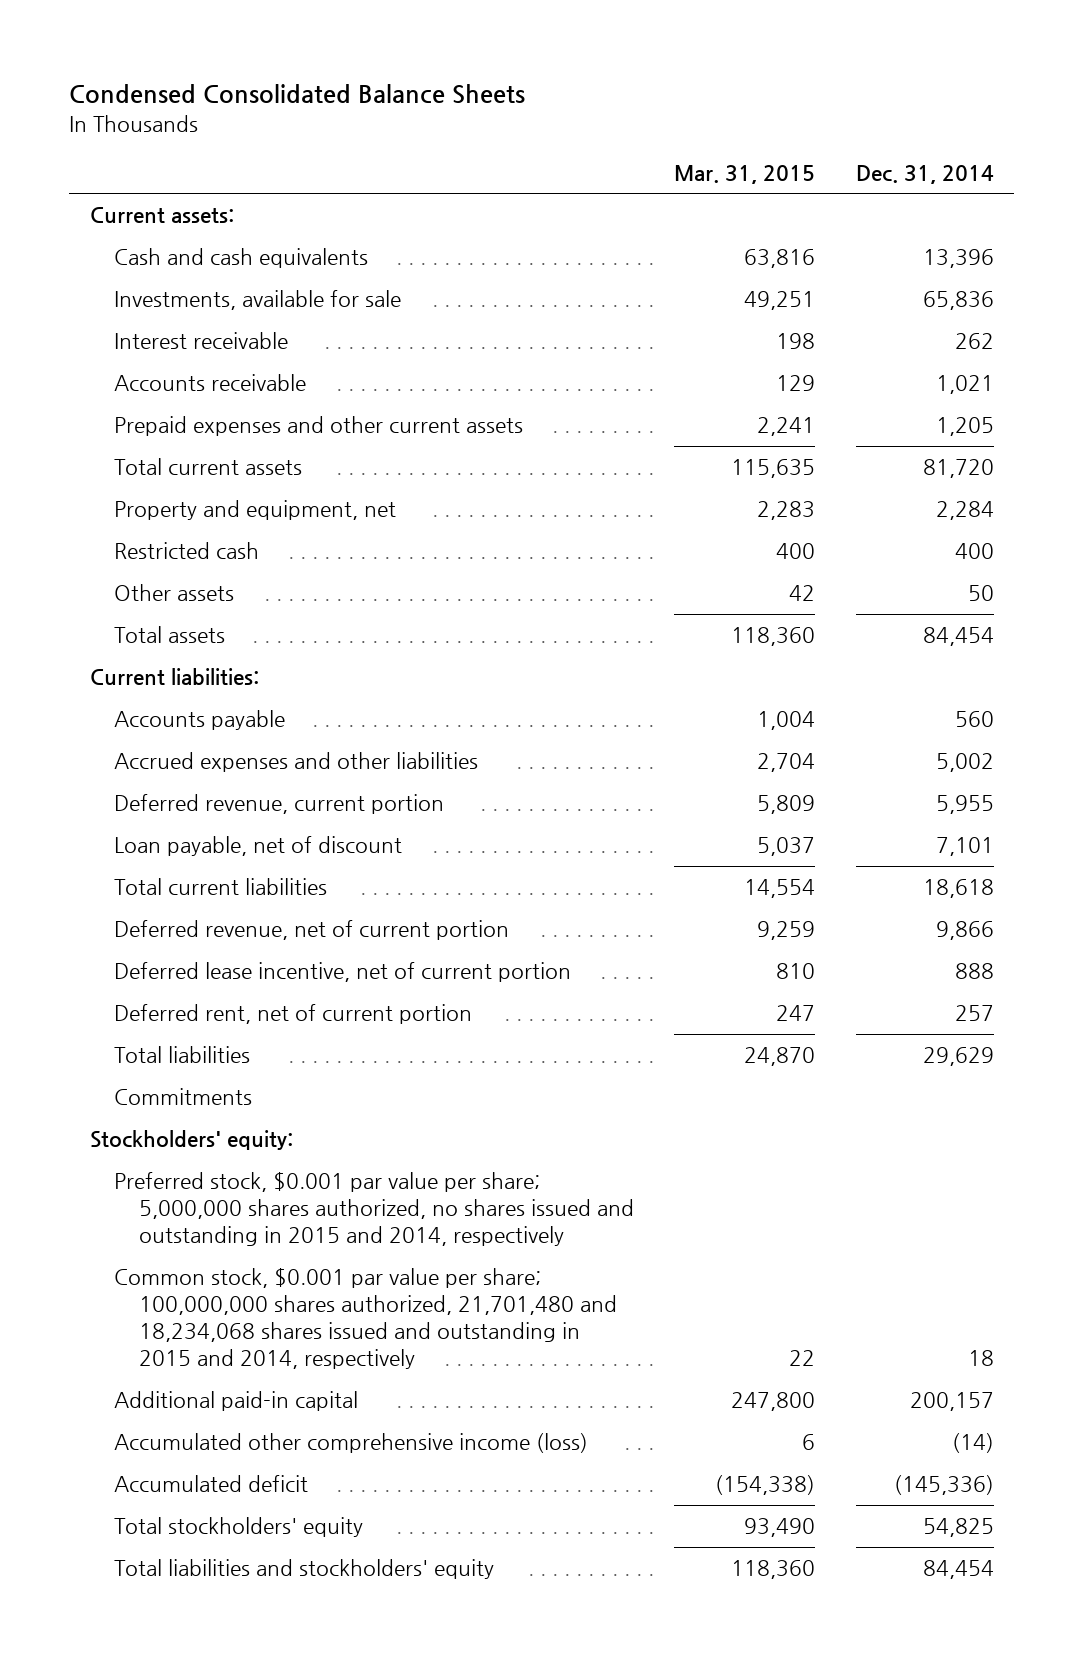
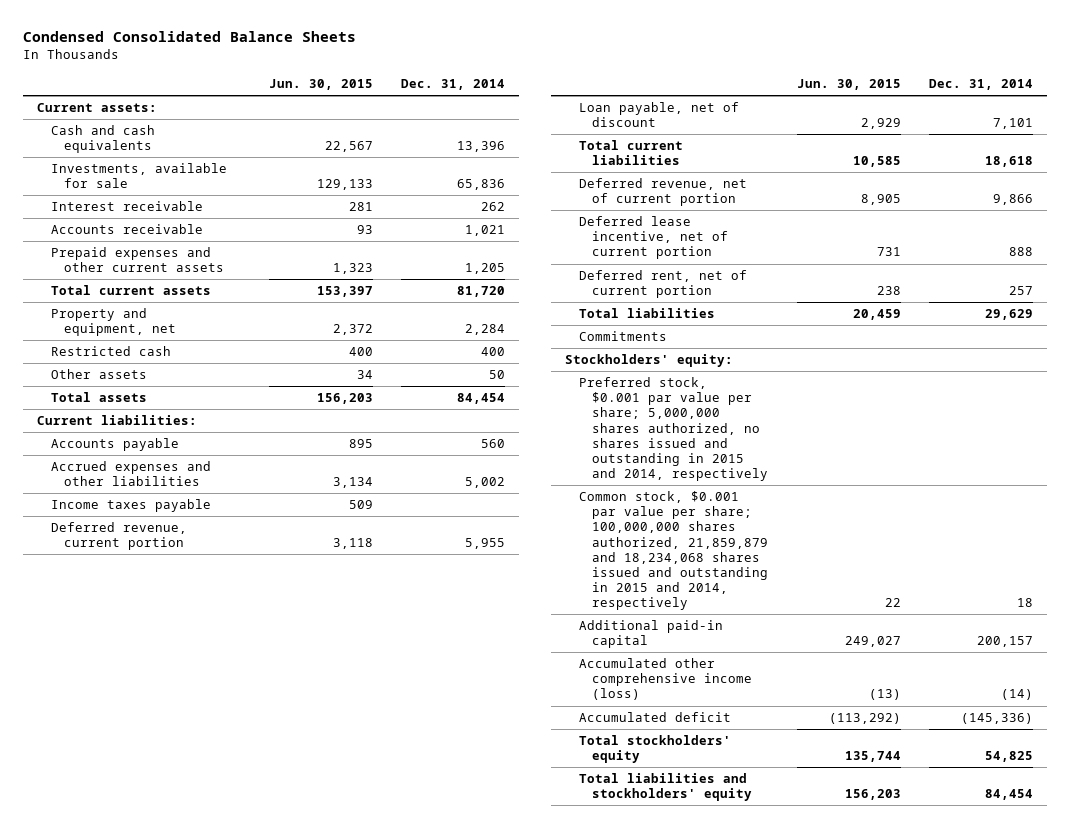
[674,164,816,184] Mar. 31, 2015 -> none
none -> [268,79,373,91] Jun. 30, 2015
none -> [50,499,211,513] Income taxes payable
[114,1268,617,1370] Common stock, $0.001 par value per share; 100,000,000 shares authorized, 21,701,480 and 18,234,068 shares issued and outstanding in 2015 and 2014, respectively -> [578,491,769,610] Common stock, $0.001 par value per share; 100,000,000 shares authorized, 21,859,879 and 18,234,068 shares issued and outstanding in 2015 and 2014, respectively

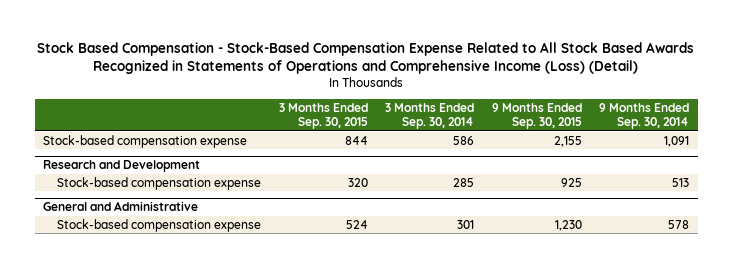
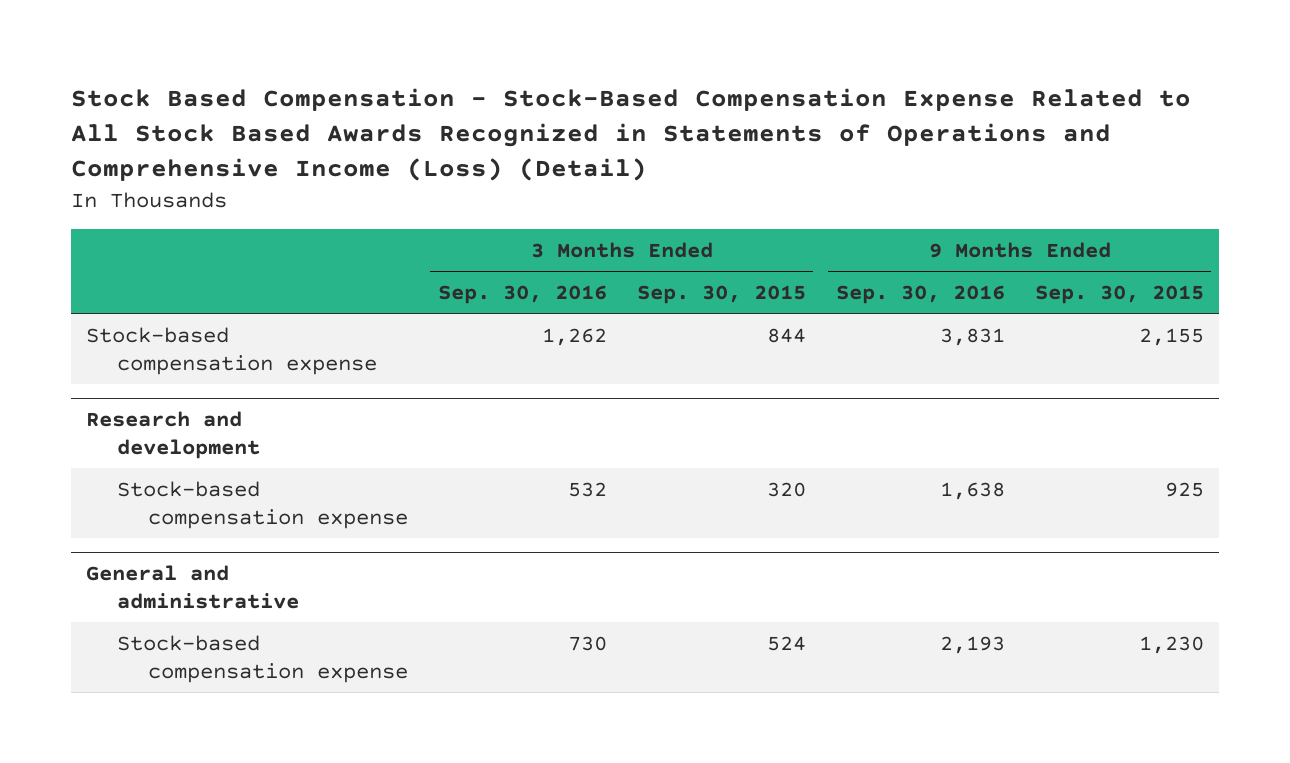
[385,103,475,130] 3 Months Ended Sep. 30, 2014 -> none
[599,103,690,130] 9 Months Ended Sep. 30, 2014 -> none
none -> [437,285,607,305] Sep. 30, 2016
none -> [835,285,1005,305] Sep. 30, 2016
[43,160,201,173] Research and Development -> [85,410,260,459] Research and development
[43,201,199,212] General and Administrative -> [85,564,299,609] General and administrative

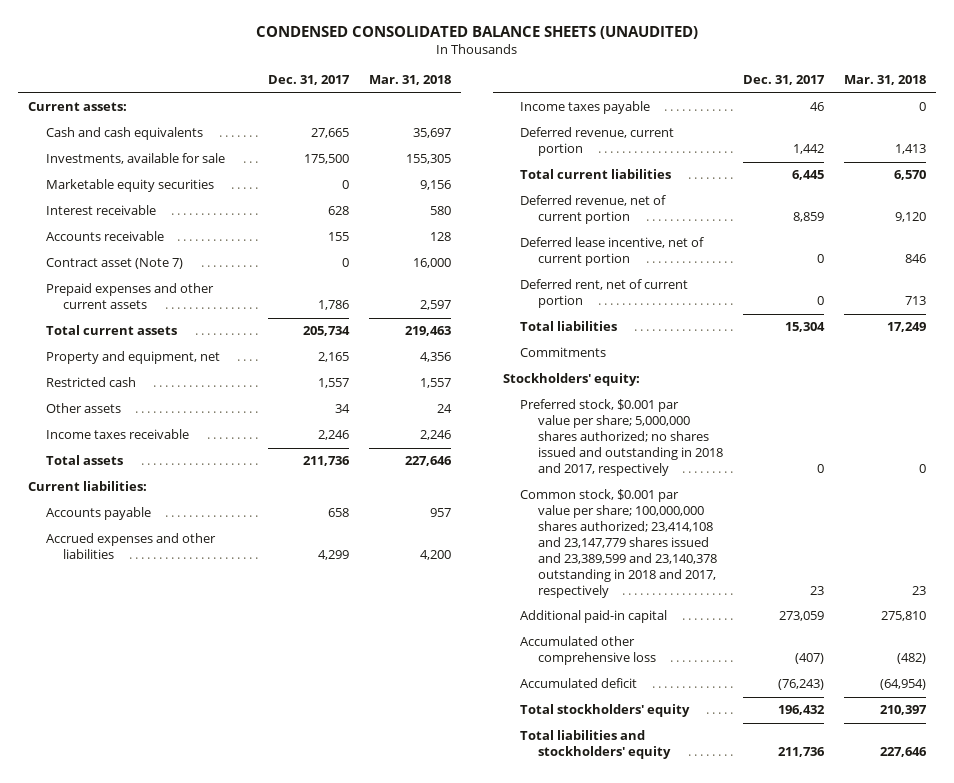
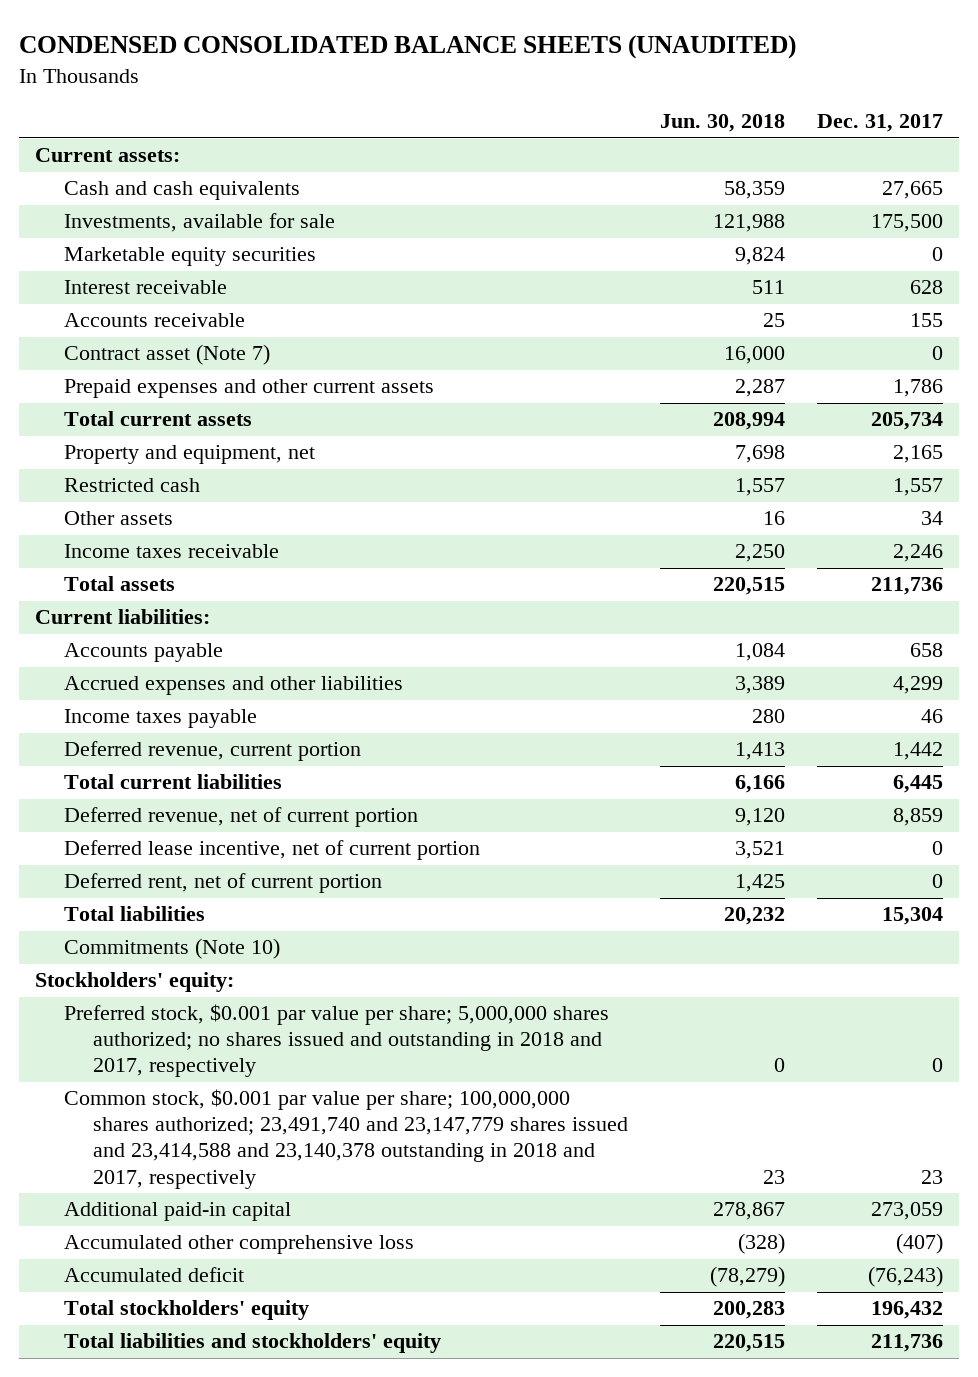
[369,75,452,86] Mar. 31, 2018 -> none
none -> [660,114,786,133] Jun. 30, 2018
[520,347,607,358] Commitments -> [64,938,281,960] Commitments (Note 10)
[520,489,717,599] Common stock, $0.001 par value per share; 100,000,000 shares authorized; 23,414,108 and 23,147,779 shares issued and 23,389,599 and 23,140,378 outstanding in 2018 and 2017, respectively -> [64,1089,629,1189] Common stock, $0.001 par value per share; 100,000,000 shares authorized; 23,491,740 and 23,147,779 shares issued and 23,414,588 and 23,140,378 outstanding in 2018 and 2017, respectively

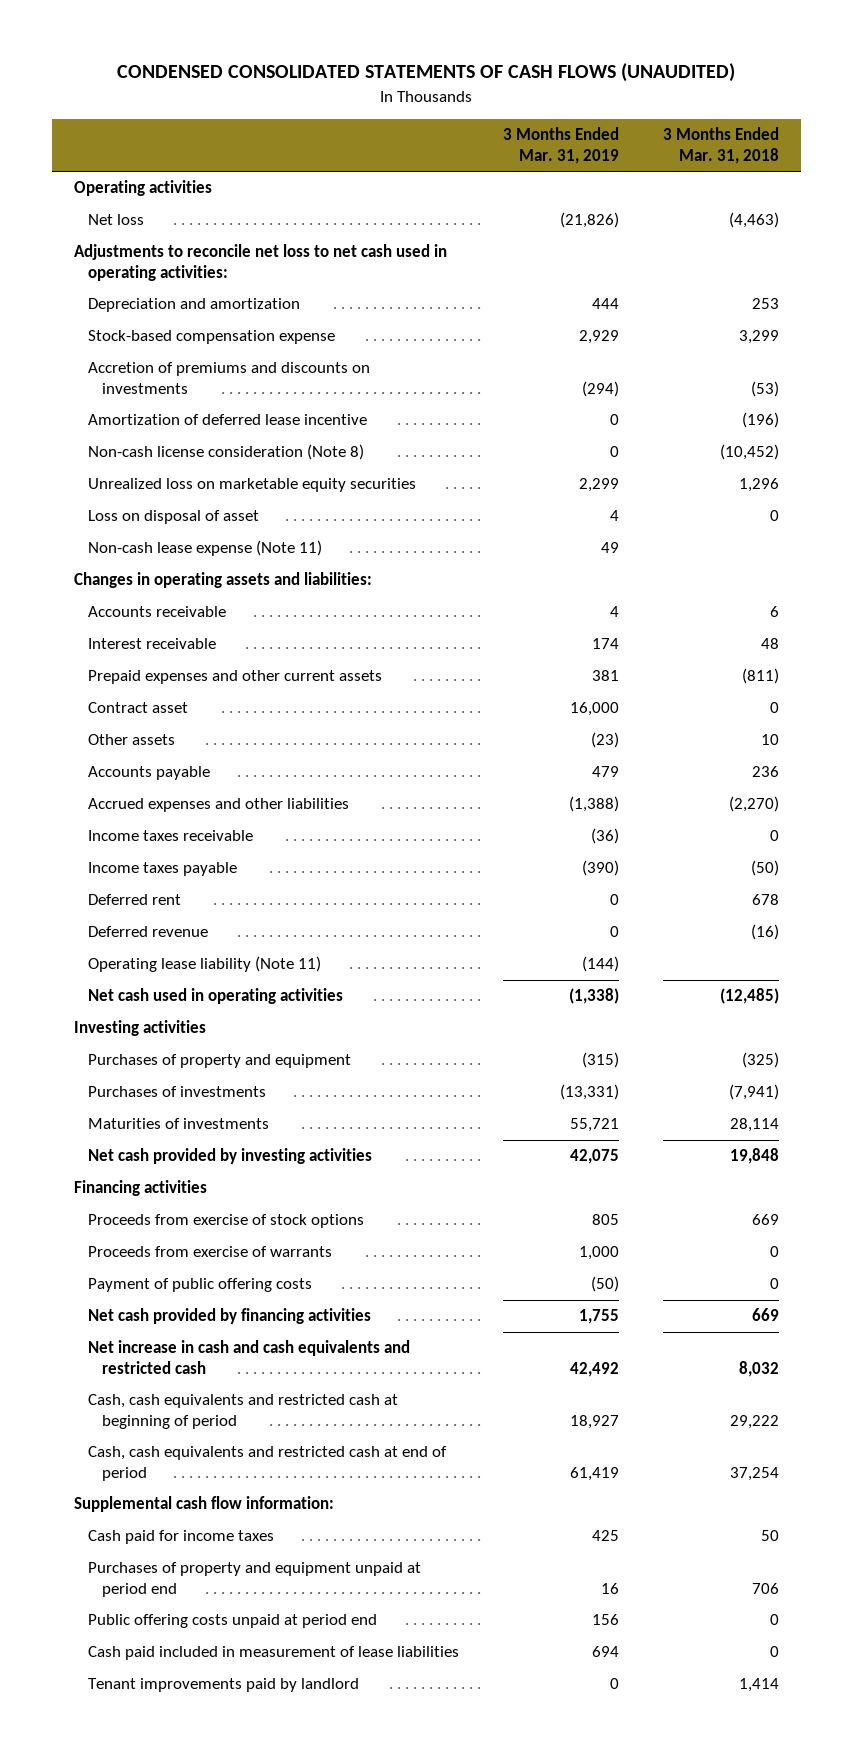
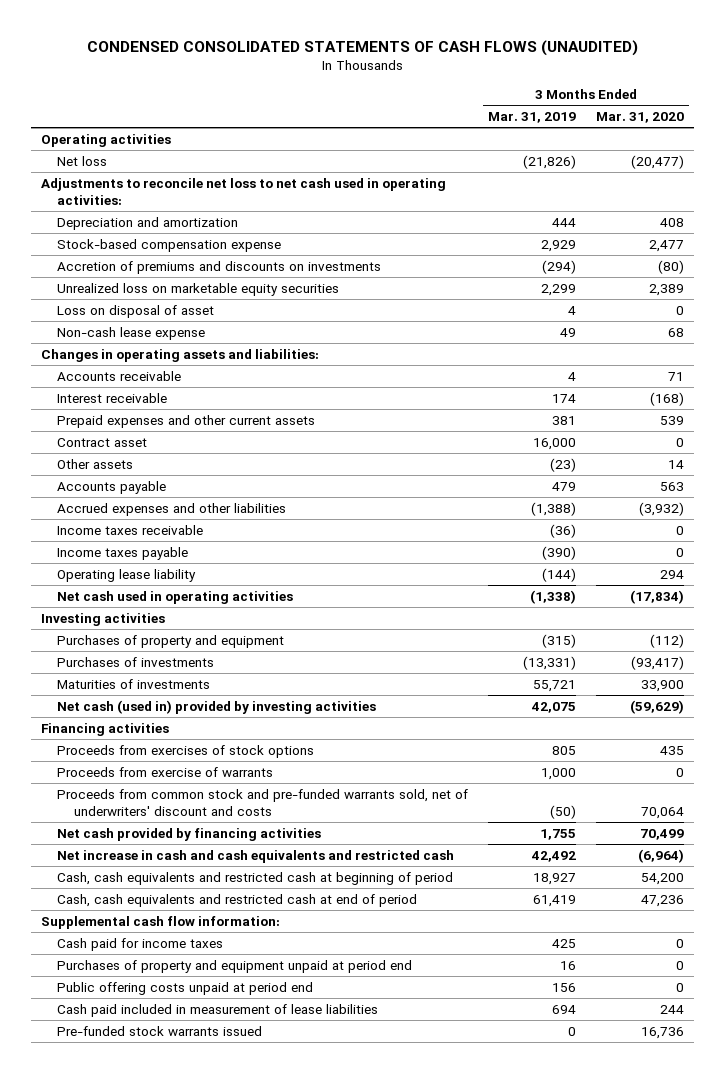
[662,127,779,164] 3 Months Ended Mar. 31, 2018 -> none
none -> [596,112,685,124] Mar. 31, 2020
[87,414,367,426] Amortization of deferred lease incentive -> none
[87,444,364,461] Non-cash license consideration (Note 8) -> none
[87,540,322,557] Non-cash lease expense (Note 11) -> [57,326,206,340] Non-cash lease expense
[87,894,181,906] Deferred rent -> none
[87,926,208,938] Deferred revenue -> none
[87,956,321,973] Operating lease liability (Note 11) -> [57,568,197,582] Operating lease liability
[87,1148,372,1165] Net cash provided by investing activities -> [57,699,377,714] Net cash (used in) provided by investing activities
[87,1214,364,1229] Proceeds from exercise of stock options -> [57,744,315,758] Proceeds from exercises of stock options
[87,1278,312,1293] Payment of public offering costs -> none
none -> [57,788,469,817] Proceeds from common stock and pre-funded warrants sold, net of underwriters' discount and costs
[87,1678,359,1693] Tenant improvements paid by landlord -> none
none -> [57,1025,263,1036] Pre-funded stock warrants issued

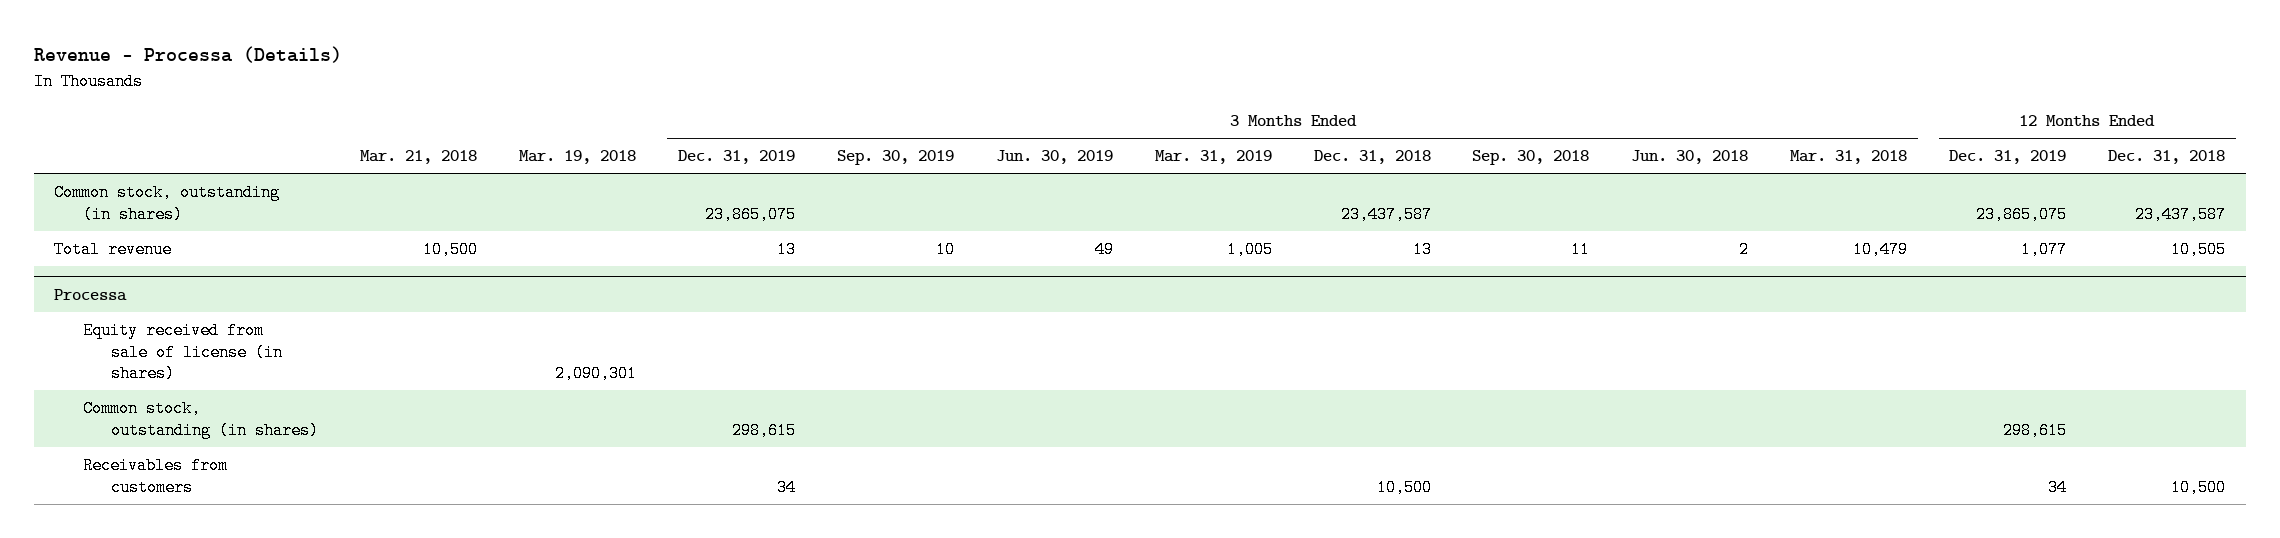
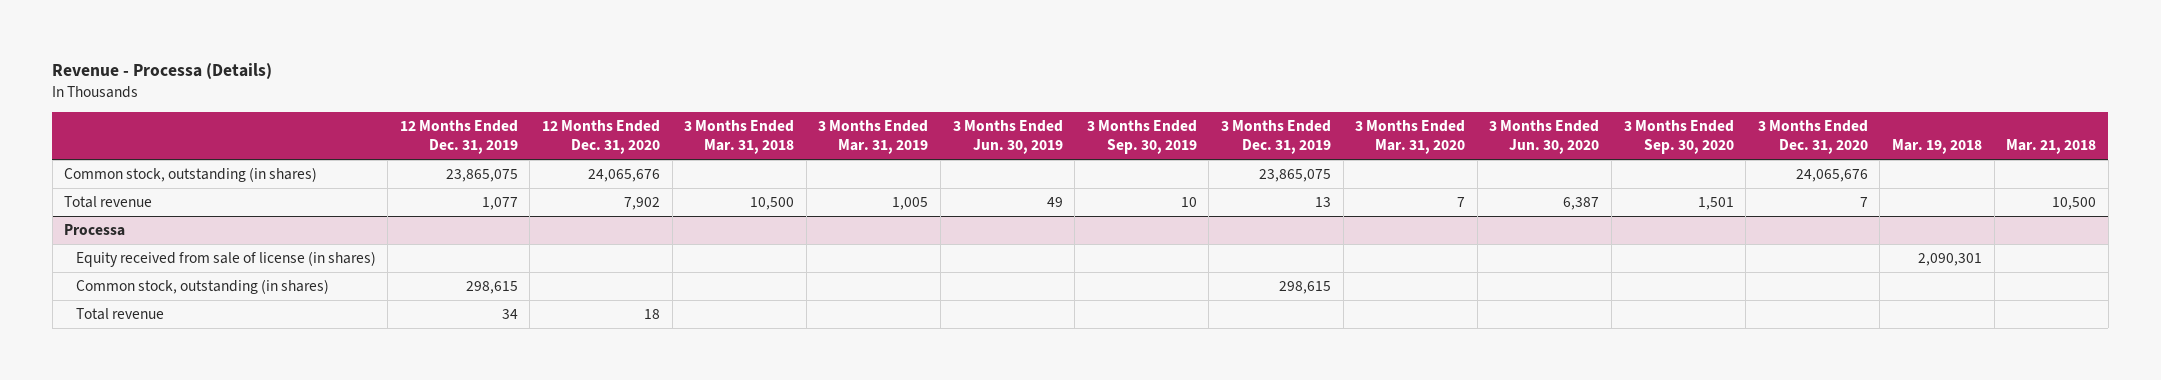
[1313,150,1431,165] Dec. 31, 2018 -> none
[1472,150,1590,166] Sep. 30, 2018 -> none
[1631,150,1749,165] Jun. 30, 2018 -> none
[2108,150,2226,165] Dec. 31, 2018 -> none
none -> [542,120,661,155] 12 Months Ended Dec. 31, 2020
none -> [1355,120,1466,155] 3 Months Ended Mar. 31, 2020
none -> [1489,120,1600,155] 3 Months Ended Jun. 30, 2020
none -> [1623,120,1734,155] 3 Months Ended Sep. 30, 2020
none -> [1757,120,1868,155] 3 Months Ended Dec. 31, 2020
[1853,240,1909,258] 10,479 -> [750,197,795,211] 10,500
[82,456,228,496] Receivables from customers -> none
none -> [75,308,164,321] Total revenue

